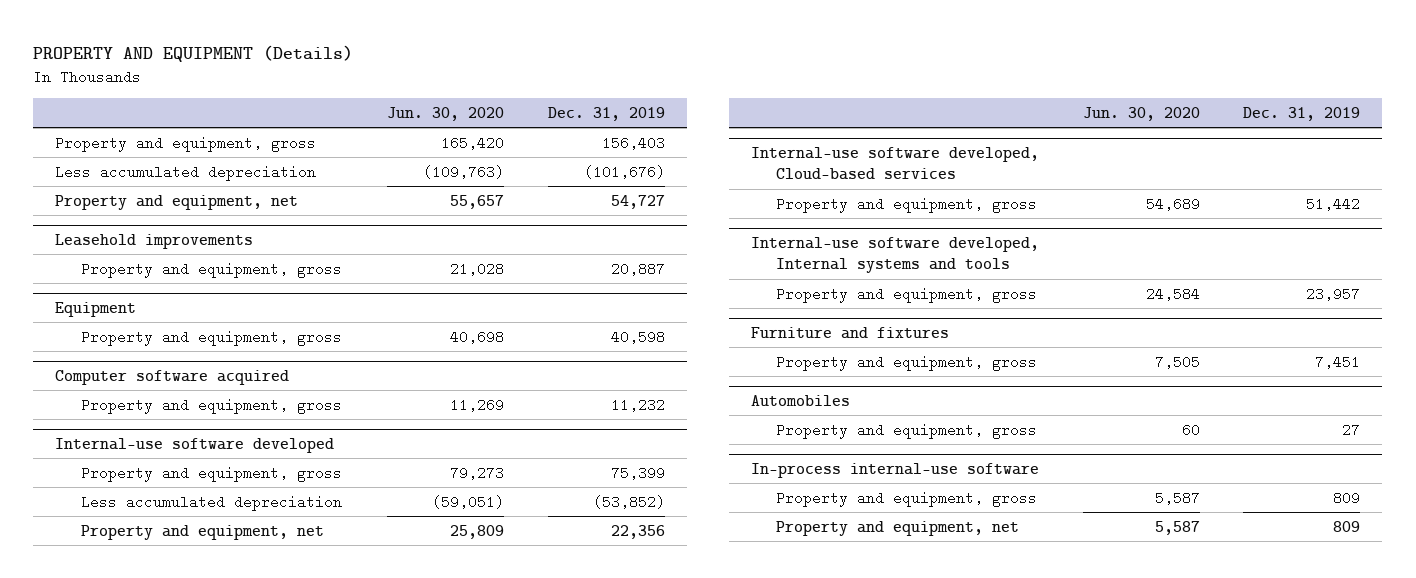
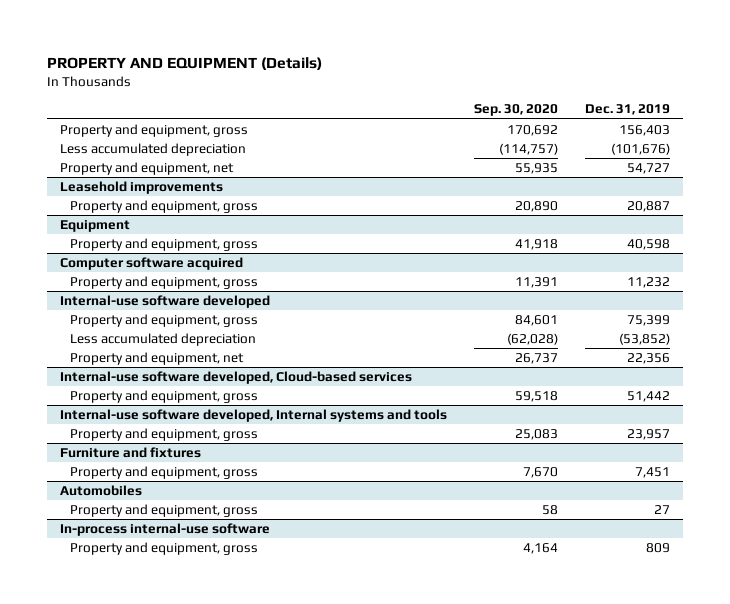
[387,107,505,122] Jun. 30, 2020 -> none
none -> [474,104,559,117] Sep. 30, 2020
[776,520,1020,536] Property and equipment, net -> none

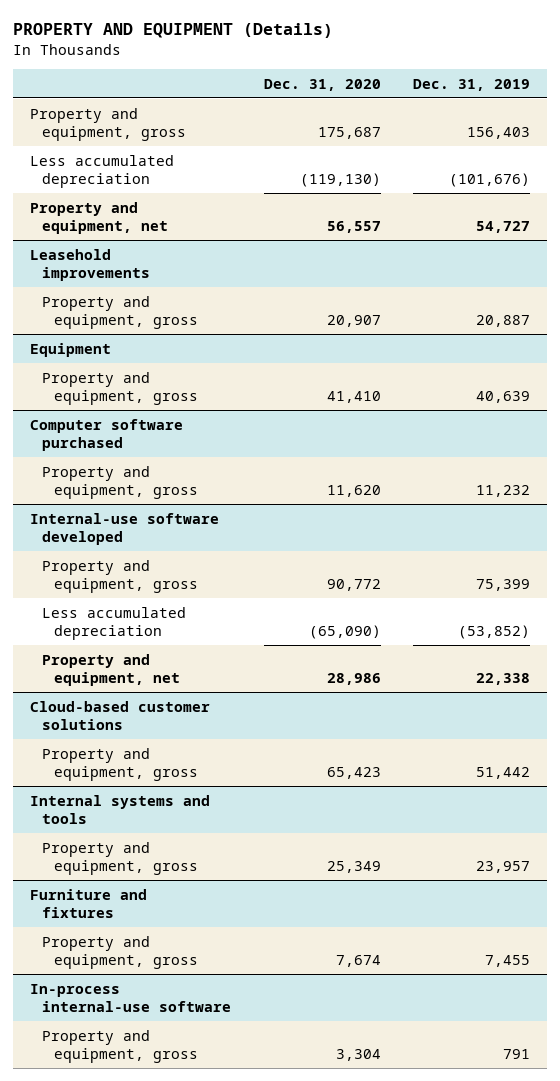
[474,104,559,117] Sep. 30, 2020 -> none
none -> [263,78,381,91] Dec. 31, 2020
[626,238,670,250] 40,598 -> [476,390,531,403] 40,639
[60,256,244,270] Computer software acquired -> [29,418,183,451] Computer software purchased
[626,352,670,364] 22,356 -> [476,672,531,685] 22,338
[60,370,413,384] Internal-use software developed, Cloud-based services -> [29,700,210,730] Cloud-based customer solutions
[60,408,448,422] Internal-use software developed, Internal systems and tools -> [29,794,210,824] Internal systems and tools
[60,484,143,496] Automobiles -> none
[70,503,259,517] Property and equipment, gross -> none
[634,466,670,478] 7,451 -> [485,954,531,967] 7,455
[645,542,670,553] 809 -> [503,1048,531,1059] 791

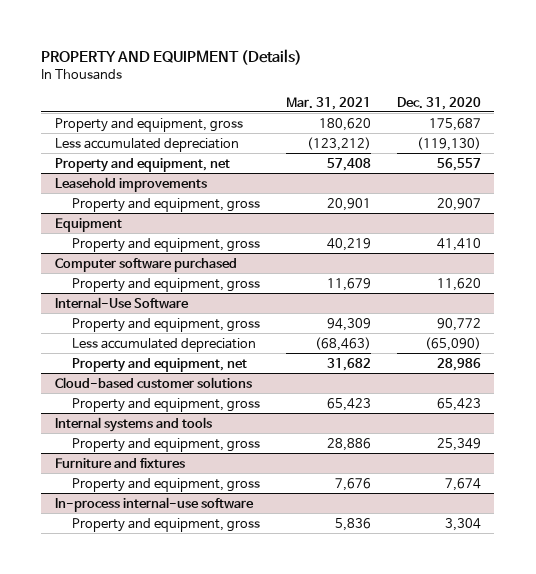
[413,78,531,91] Dec. 31, 2019 -> none
none -> [285,96,371,110] Mar. 31, 2021
[29,512,219,545] Internal-use software developed -> [54,296,189,309] Internal-Use Software

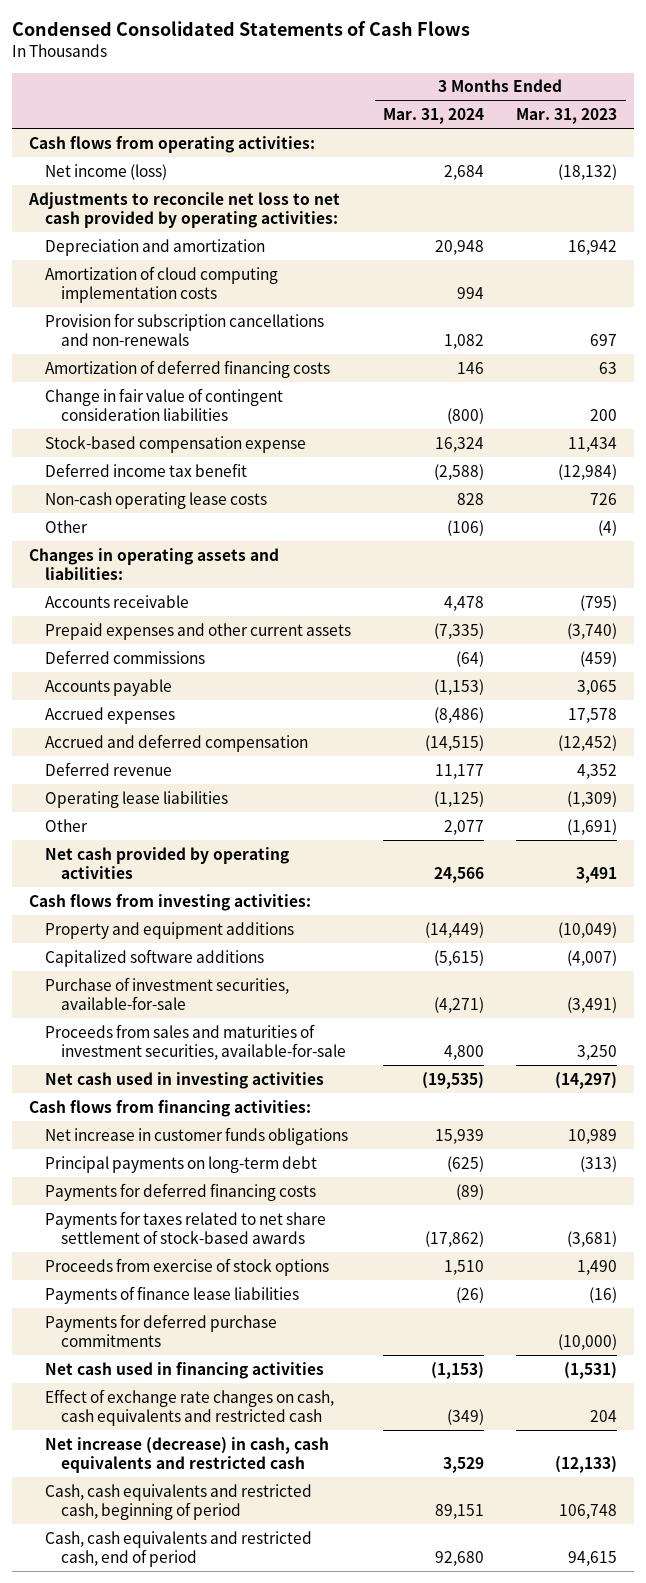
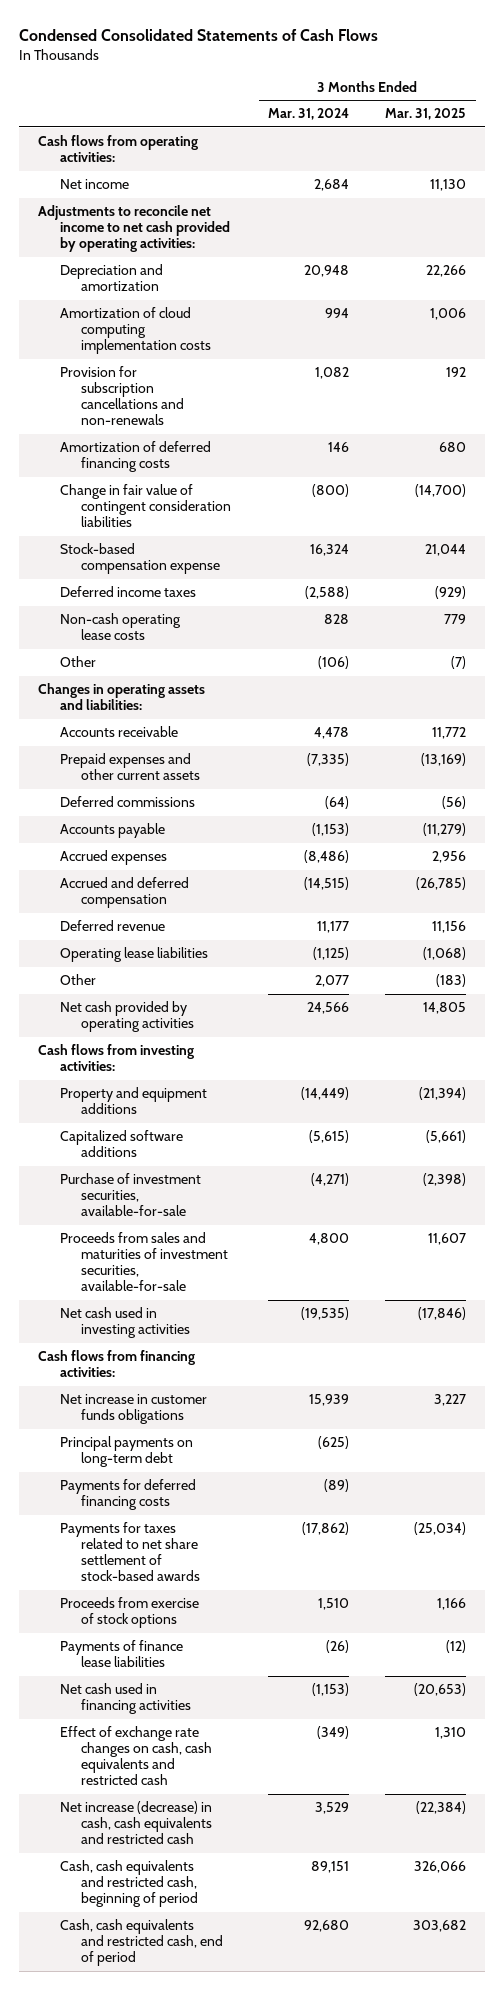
[516,108,618,125] Mar. 31, 2023 -> none
none -> [385,108,467,121] Mar. 31, 2025
[44,163,167,180] Net income (loss) -> [59,179,129,190] Net income
[27,191,340,228] Adjustments to reconcile net loss to net cash provided by operating activities: -> [37,205,230,253] Adjustments to reconcile net income to net cash provided by operating activities:
[44,462,247,477] Deferred income tax benefit -> [59,586,196,598] Deferred income taxes
[44,1313,277,1347] Payments for deferred purchase commitments -> none

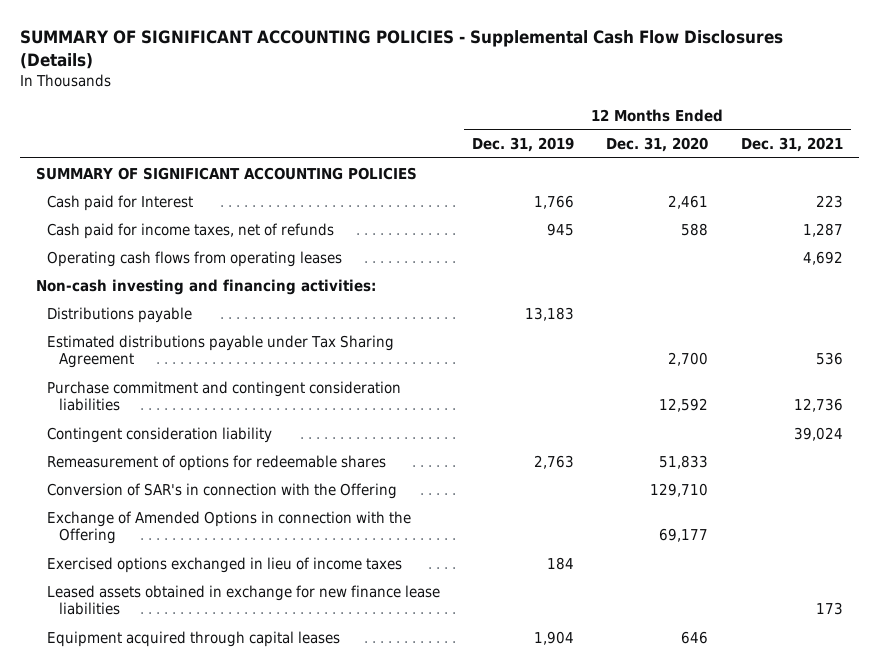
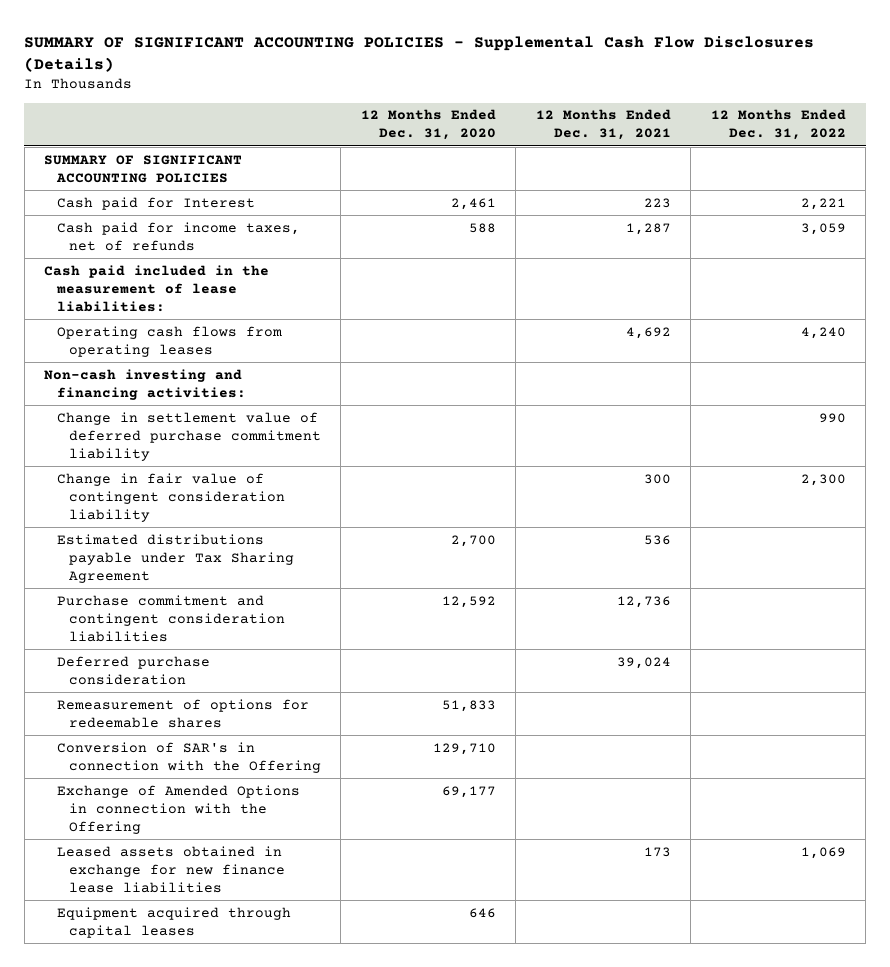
[472,137,575,153] Dec. 31, 2019 -> none
none -> [710,109,846,141] 12 Months Ended Dec. 31, 2022
none -> [44,264,270,312] Cash paid included in the measurement of lease liabilities:
[47,306,193,323] Distributions payable -> none
none -> [56,411,321,461] Change in settlement value of deferred purchase commitment liability
none -> [56,472,285,522] Change in fair value of contingent consideration liability
[47,426,273,443] Contingent consideration liability -> [56,655,210,685] Deferred purchase consideration
[47,556,403,573] Exercised options exchanged in lieu of income taxes -> none

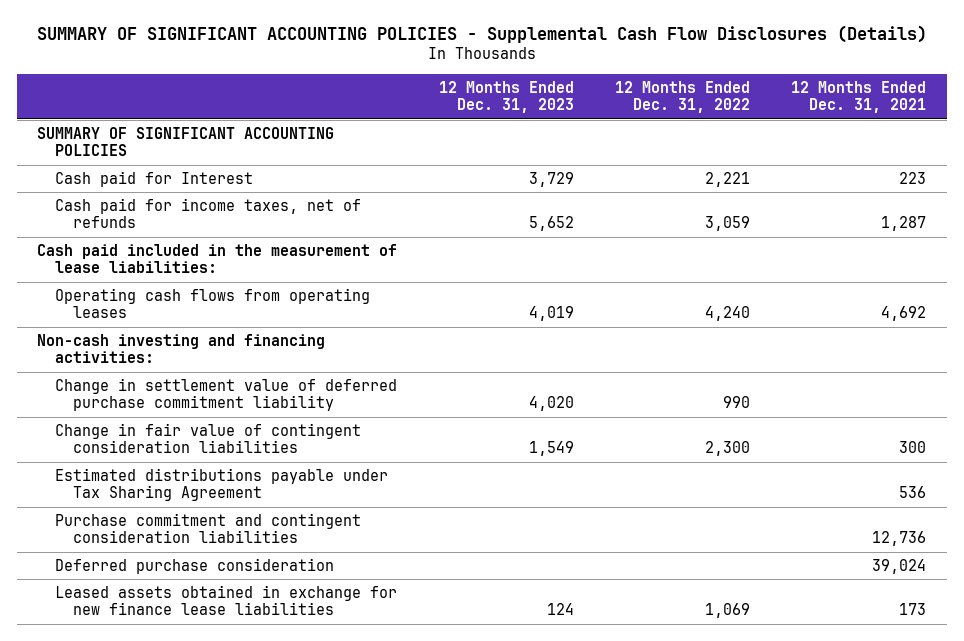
[360,109,496,141] 12 Months Ended Dec. 31, 2020 -> none
none -> [438,80,574,114] 12 Months Ended Dec. 31, 2023
[56,472,285,522] Change in fair value of contingent consideration liability -> [55,422,362,454] Change in fair value of contingent consideration liabilities
[56,698,309,728] Remeasurement of options for redeemable shares -> none
[56,741,321,773] Conversion of SAR's in connection with the Offering -> none
[56,784,300,834] Exchange of Amended Options in connection with the Offering -> none
[56,906,291,938] Equipment acquired through capital leases -> none

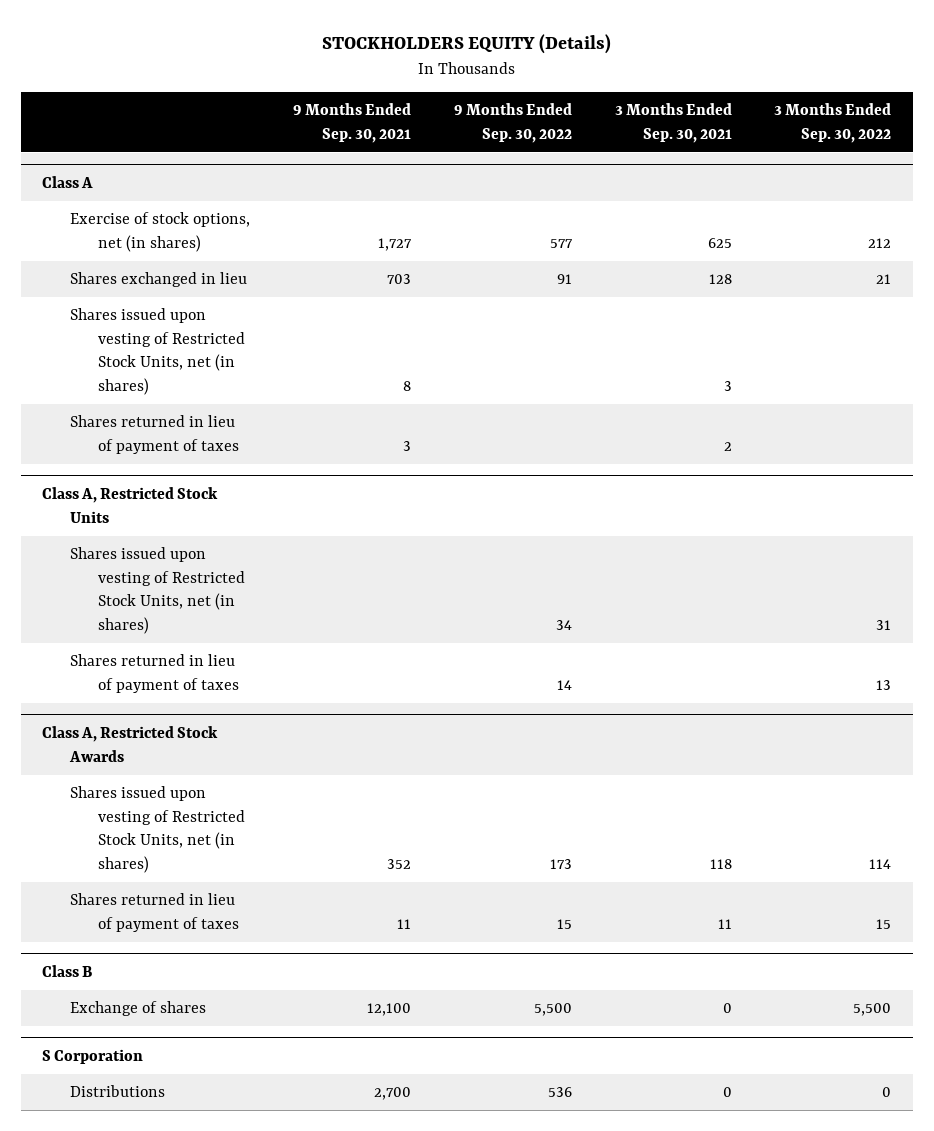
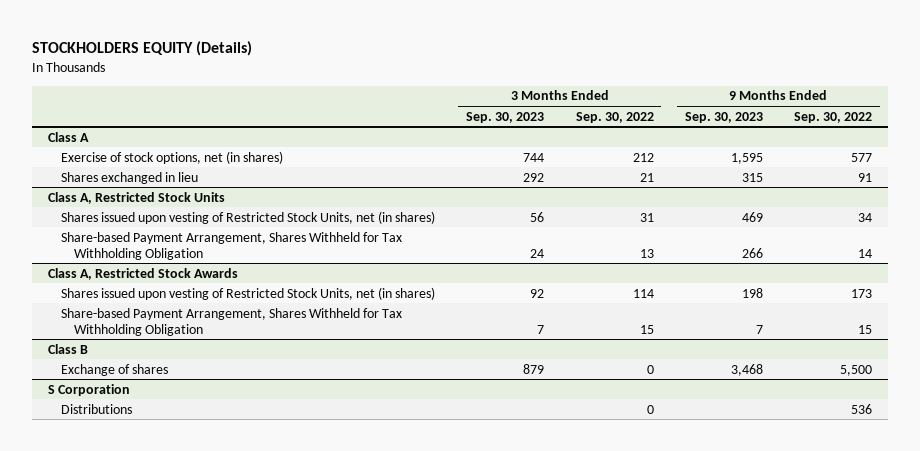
[293,103,412,143] 9 Months Ended Sep. 30, 2021 -> none
[614,103,732,143] 3 Months Ended Sep. 30, 2021 -> none
none -> [466,111,545,123] Sep. 30, 2023
none -> [684,111,763,123] Sep. 30, 2023
[70,308,246,395] Shares issued upon vesting of Restricted Stock Units, net (in shares) -> none
[70,415,240,454] Shares returned in lieu of payment of taxes -> none
[70,654,240,693] Shares returned in lieu of payment of taxes -> [60,231,402,260] Share-based Payment Arrangement, Shares Withheld for Tax Withholding Obligation
[70,893,240,932] Shares returned in lieu of payment of taxes -> [60,307,402,336] Share-based Payment Arrangement, Shares Withheld for Tax Withholding Obligation
[853,1003,892,1017] 5,500 -> [646,364,654,374] 0

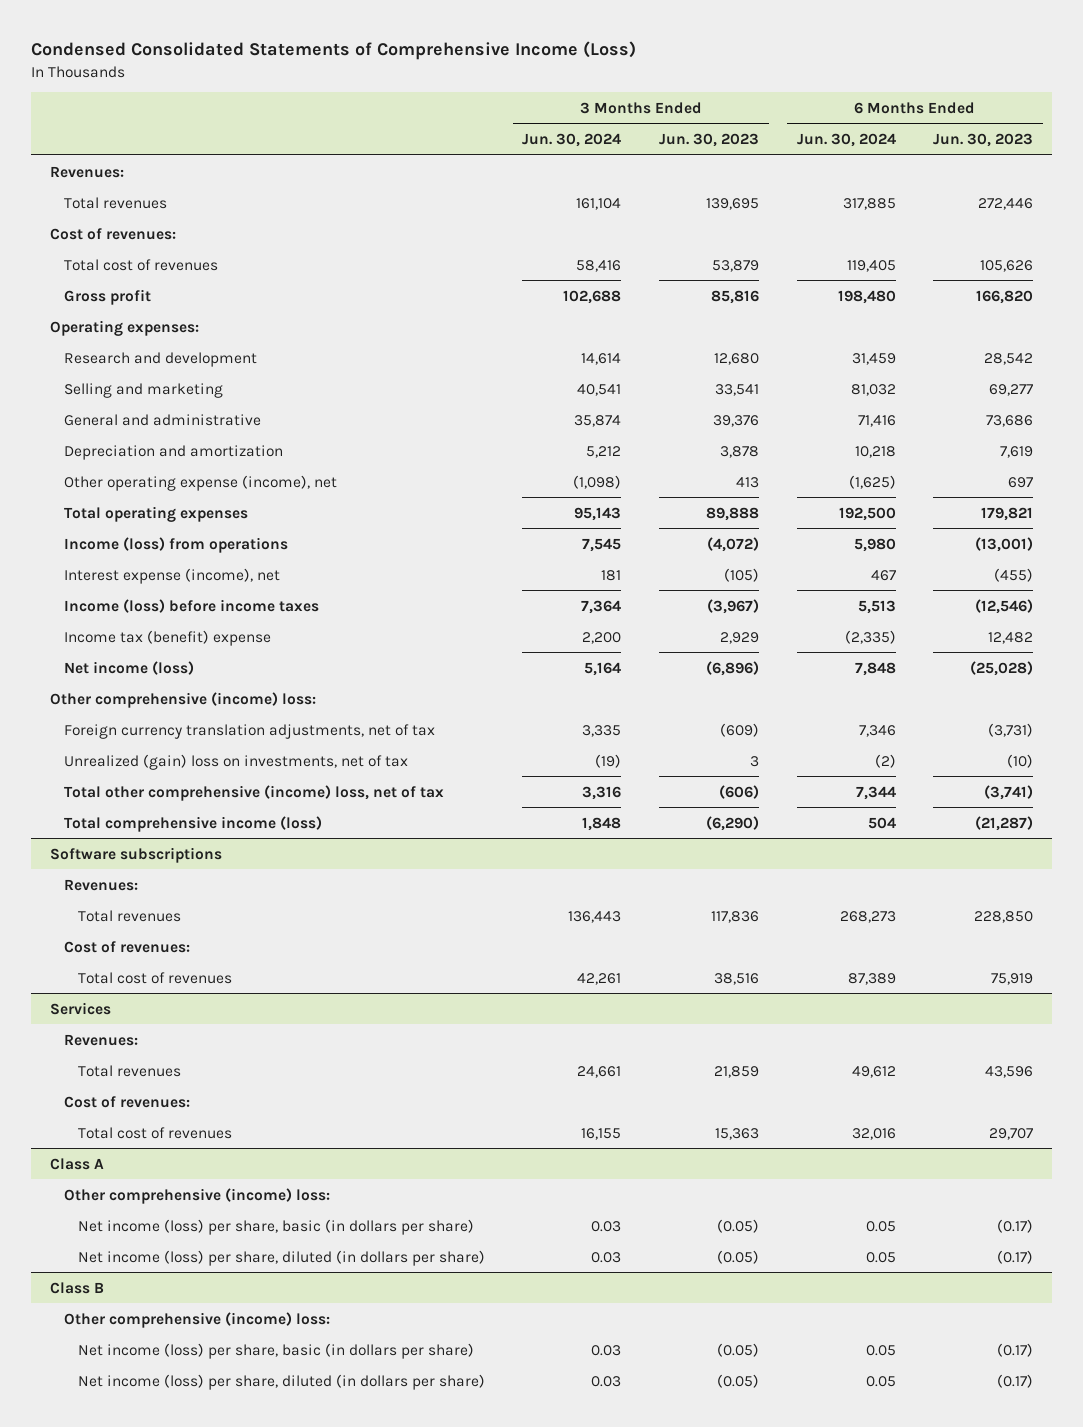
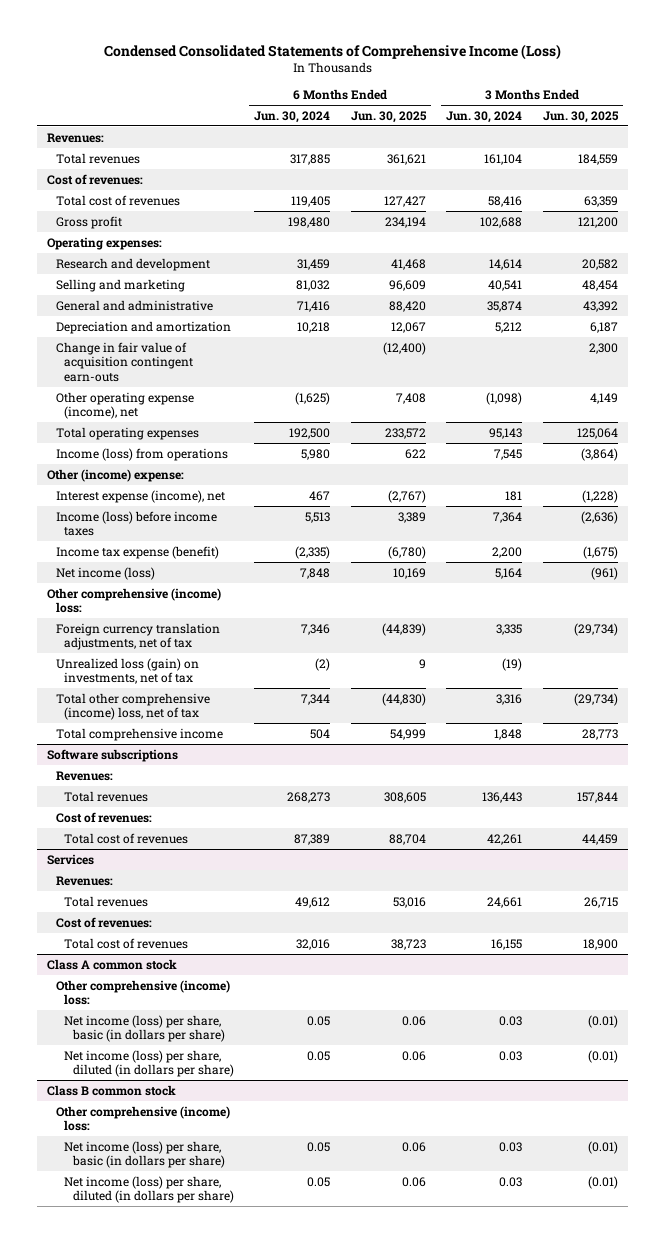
[659,133,760,148] Jun. 30, 2023 -> none
[933,133,1034,148] Jun. 30, 2023 -> none
none -> [350,110,427,123] Jun. 30, 2025
none -> [542,110,619,123] Jun. 30, 2025
none -> [55,341,194,383] Change in fair value of acquisition contingent earn-outs
none -> [47,468,185,482] Other (income) expense:
[63,629,271,646] Income tax (benefit) expense -> [55,545,219,559] Income tax expense (benefit)
[63,753,408,770] Unrealized (gain) loss on investments, net of tax -> [55,657,199,685] Unrealized loss (gain) on investments, net of tax
[63,815,322,832] Total comprehensive income (loss) -> [55,727,223,741] Total comprehensive income
[49,1157,104,1170] Class A -> [47,958,178,970] Class A common stock
[49,1281,104,1294] Class B -> [47,1084,177,1096] Class B common stock

